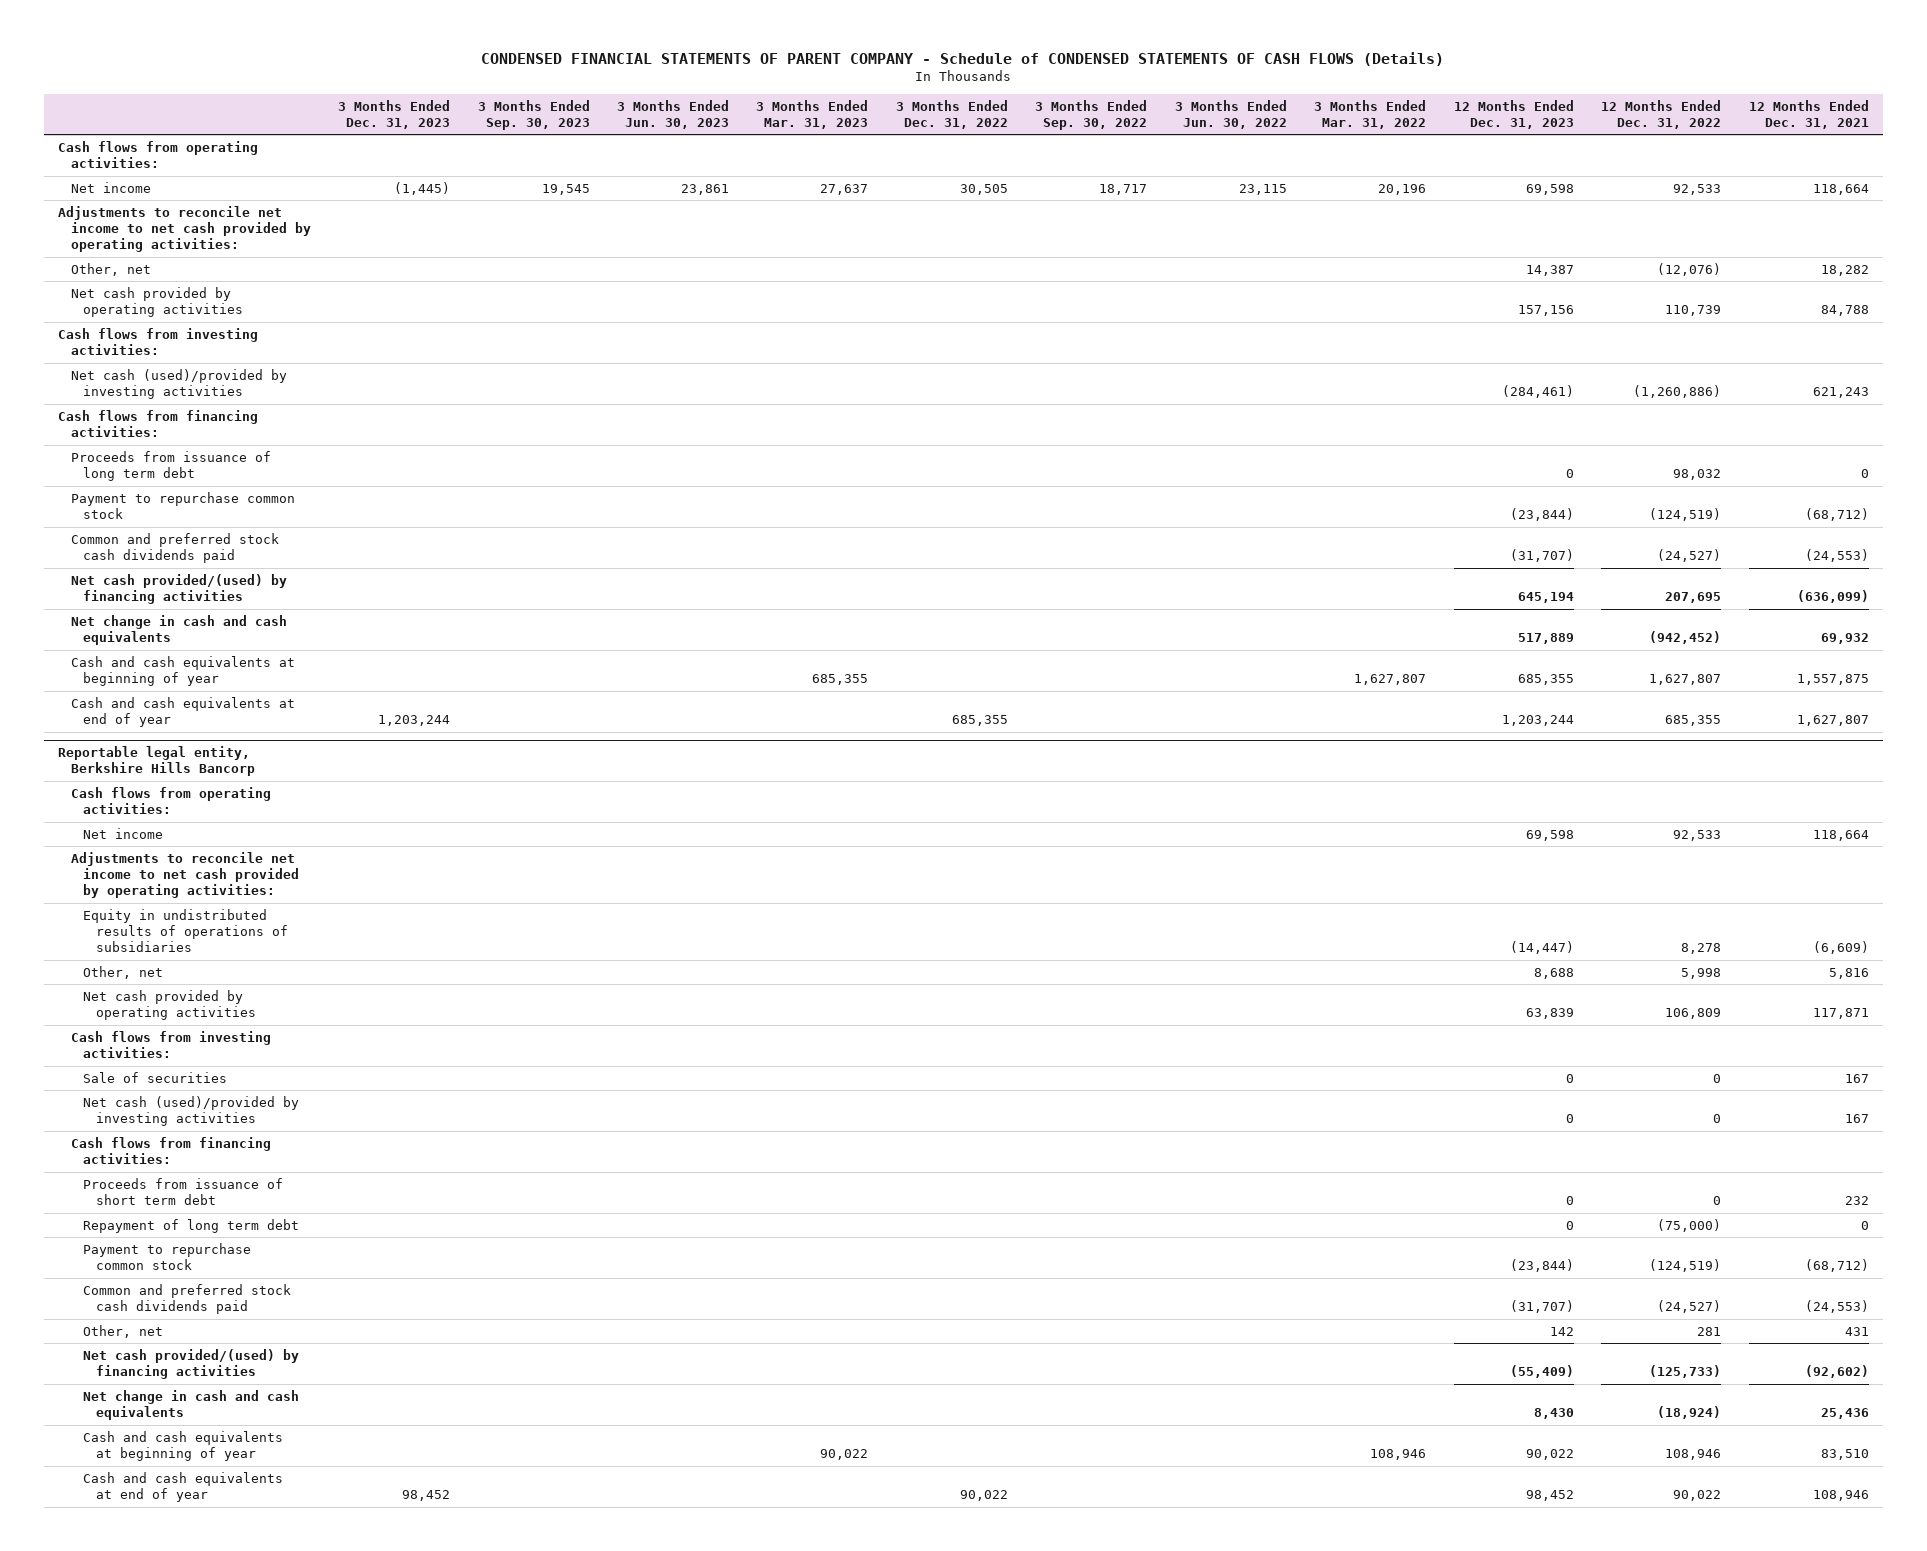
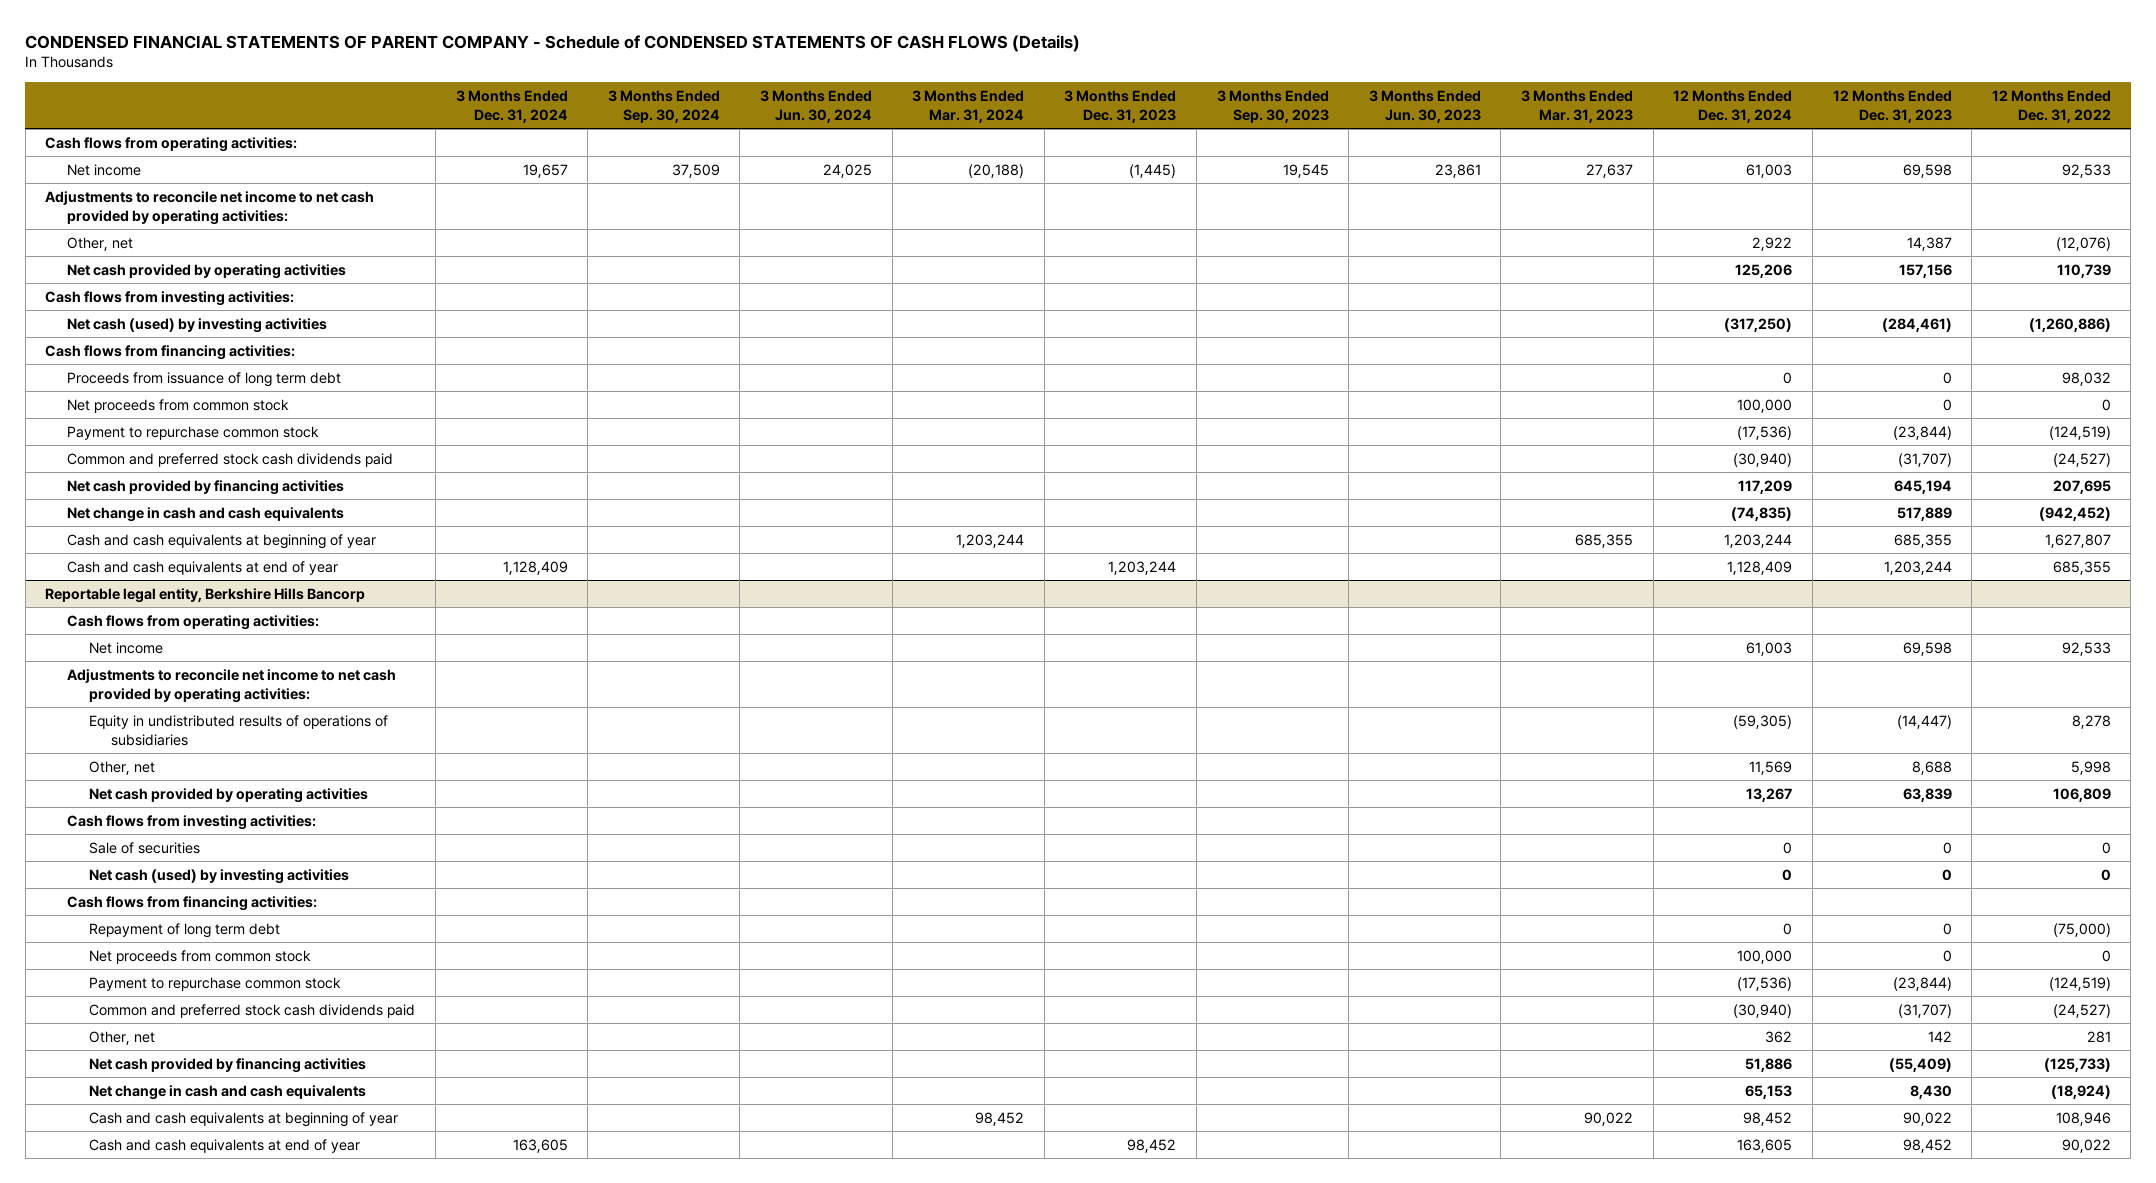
[895,99,1008,129] 3 Months Ended Dec. 31, 2022 -> none
[1035,99,1148,130] 3 Months Ended Sep. 30, 2022 -> none
[1174,99,1287,129] 3 Months Ended Jun. 30, 2022 -> none
[1314,99,1427,129] 3 Months Ended Mar. 31, 2022 -> none
[1748,99,1869,129] 12 Months Ended Dec. 31, 2021 -> none
none -> [455,89,568,123] 3 Months Ended Dec. 31, 2024
none -> [607,89,720,123] 3 Months Ended Sep. 30, 2024
none -> [759,89,872,123] 3 Months Ended Jun. 30, 2024
none -> [912,89,1025,123] 3 Months Ended Mar. 31, 2024
none -> [1673,89,1793,123] 12 Months Ended Dec. 31, 2024
[70,368,287,400] Net cash (used)/provided by investing activities -> [67,317,328,333] Net cash (used) by investing activities
none -> [67,398,290,413] Net proceeds from common stock
[70,573,287,605] Net cash provided/(used) by financing activities -> [67,479,345,495] Net cash provided by financing activities
[83,1095,300,1127] Net cash (used)/provided by investing activities -> [89,868,350,884] Net cash (used) by investing activities
[83,1177,284,1206] Proceeds from issuance of short term debt -> none
none -> [89,949,312,964] Net proceeds from common stock
[83,1348,300,1380] Net cash provided/(used) by financing activities -> [89,1057,367,1073] Net cash provided by financing activities

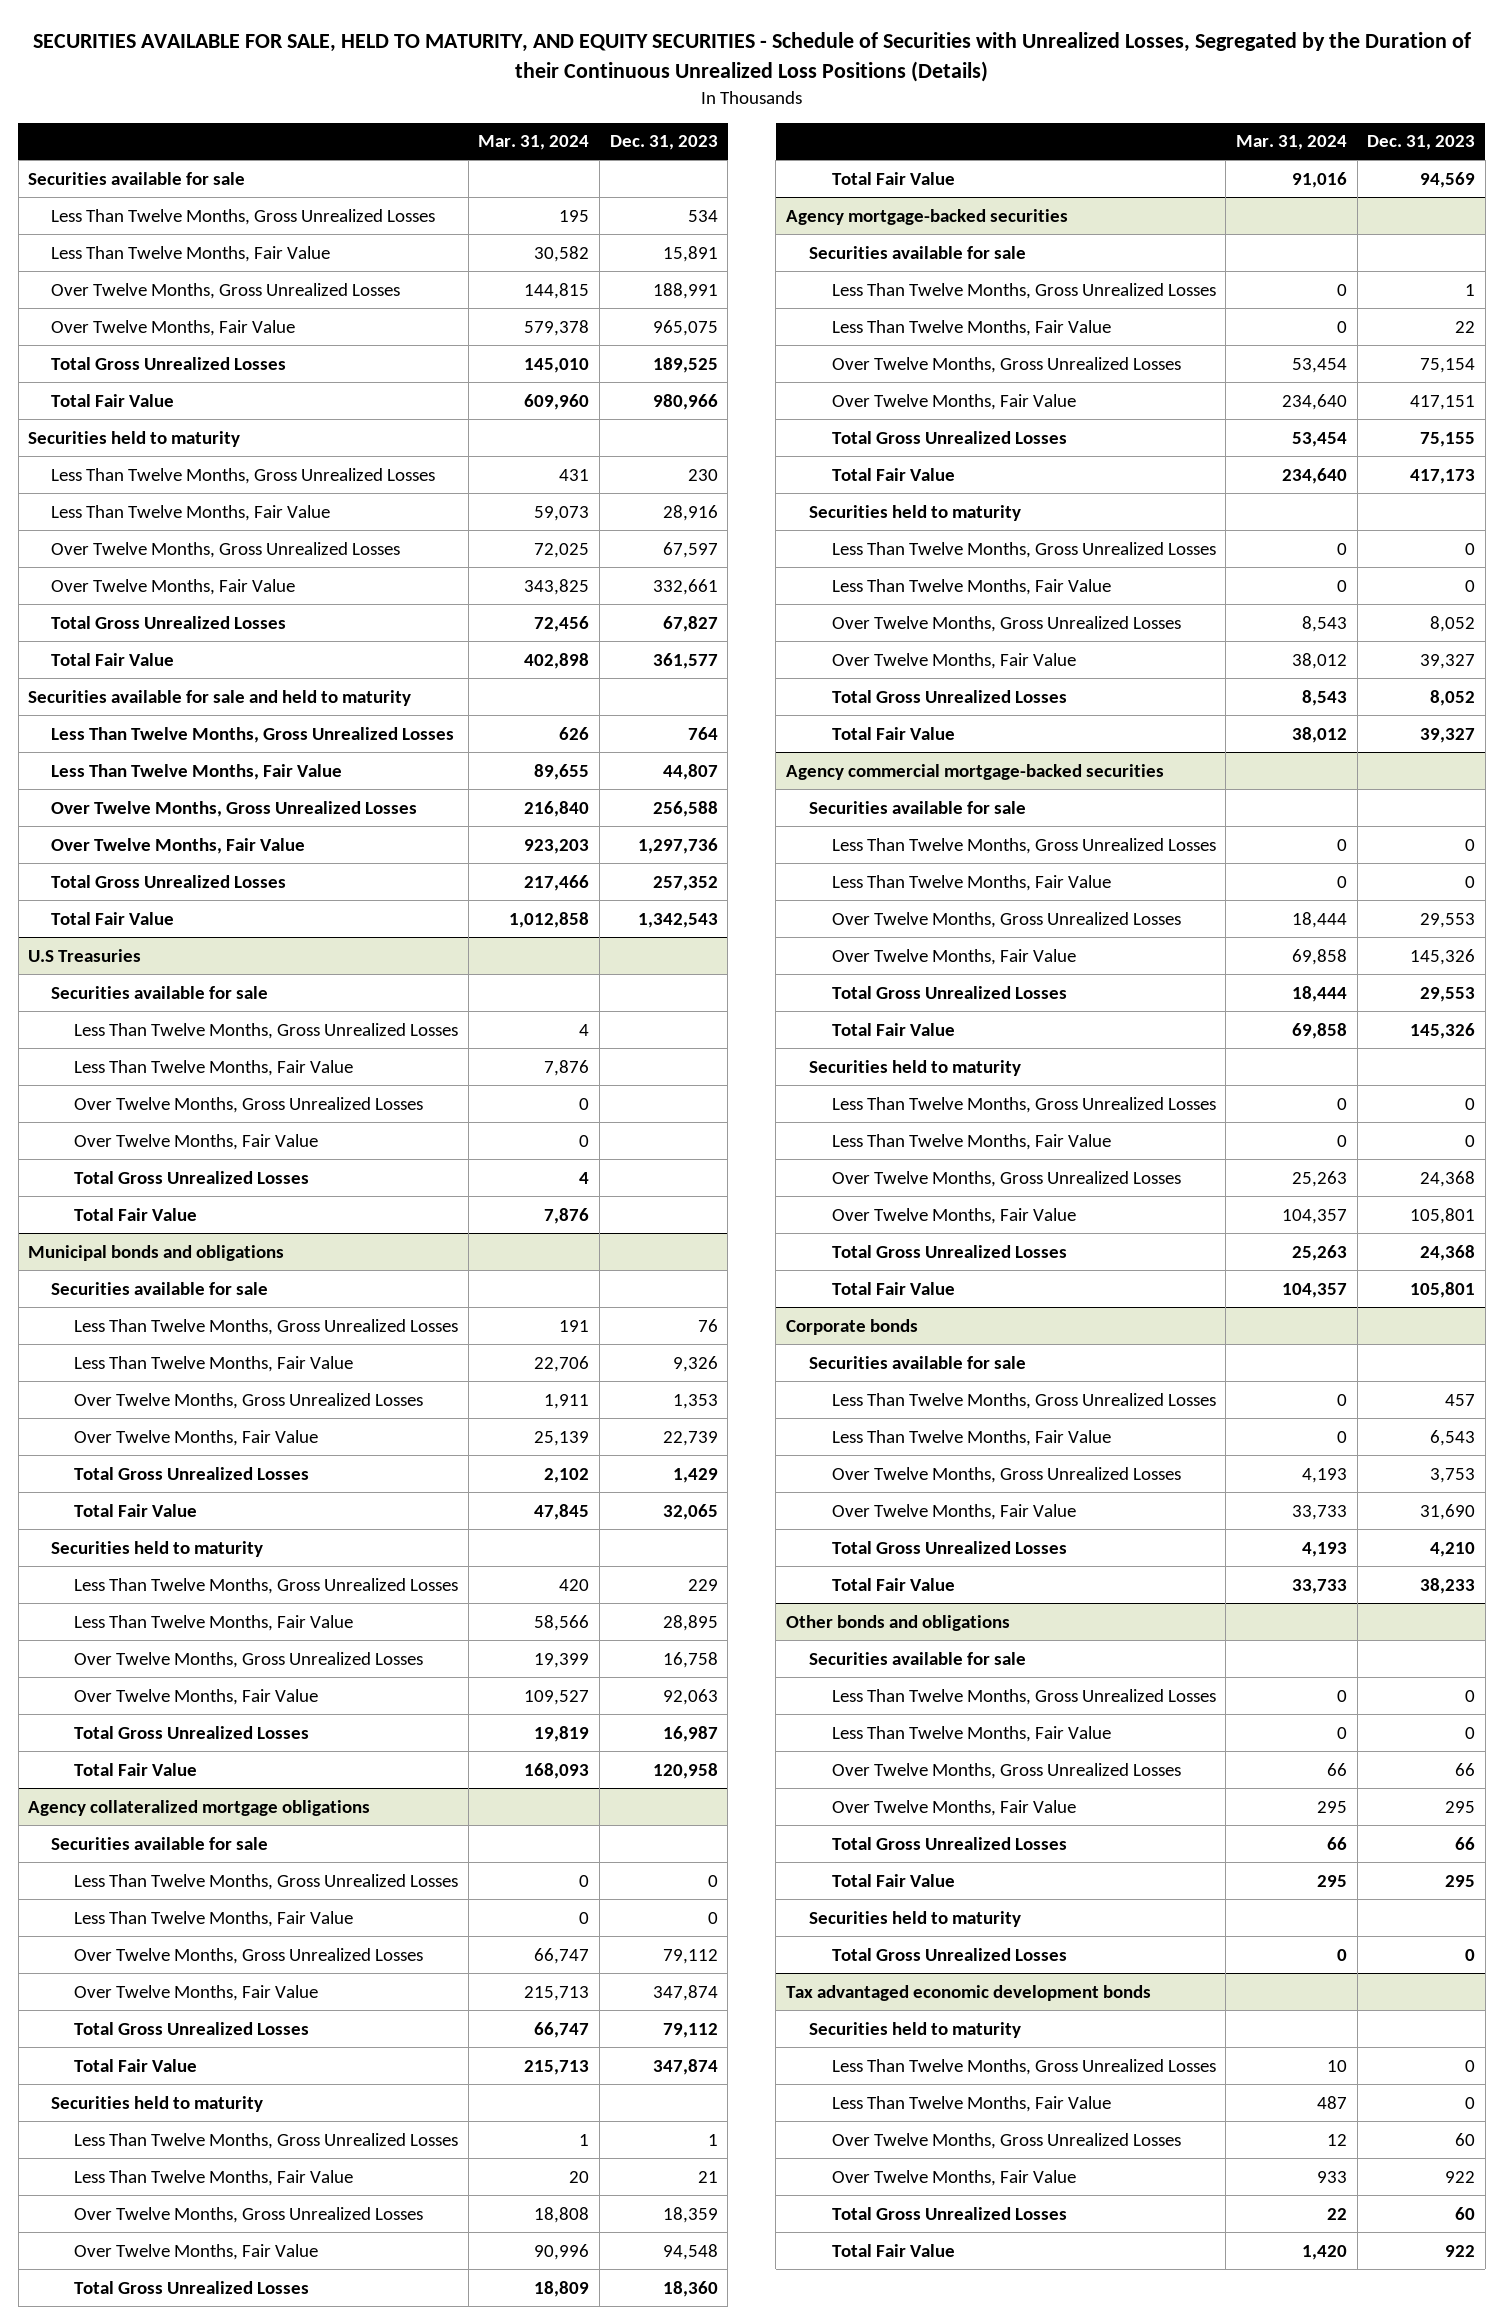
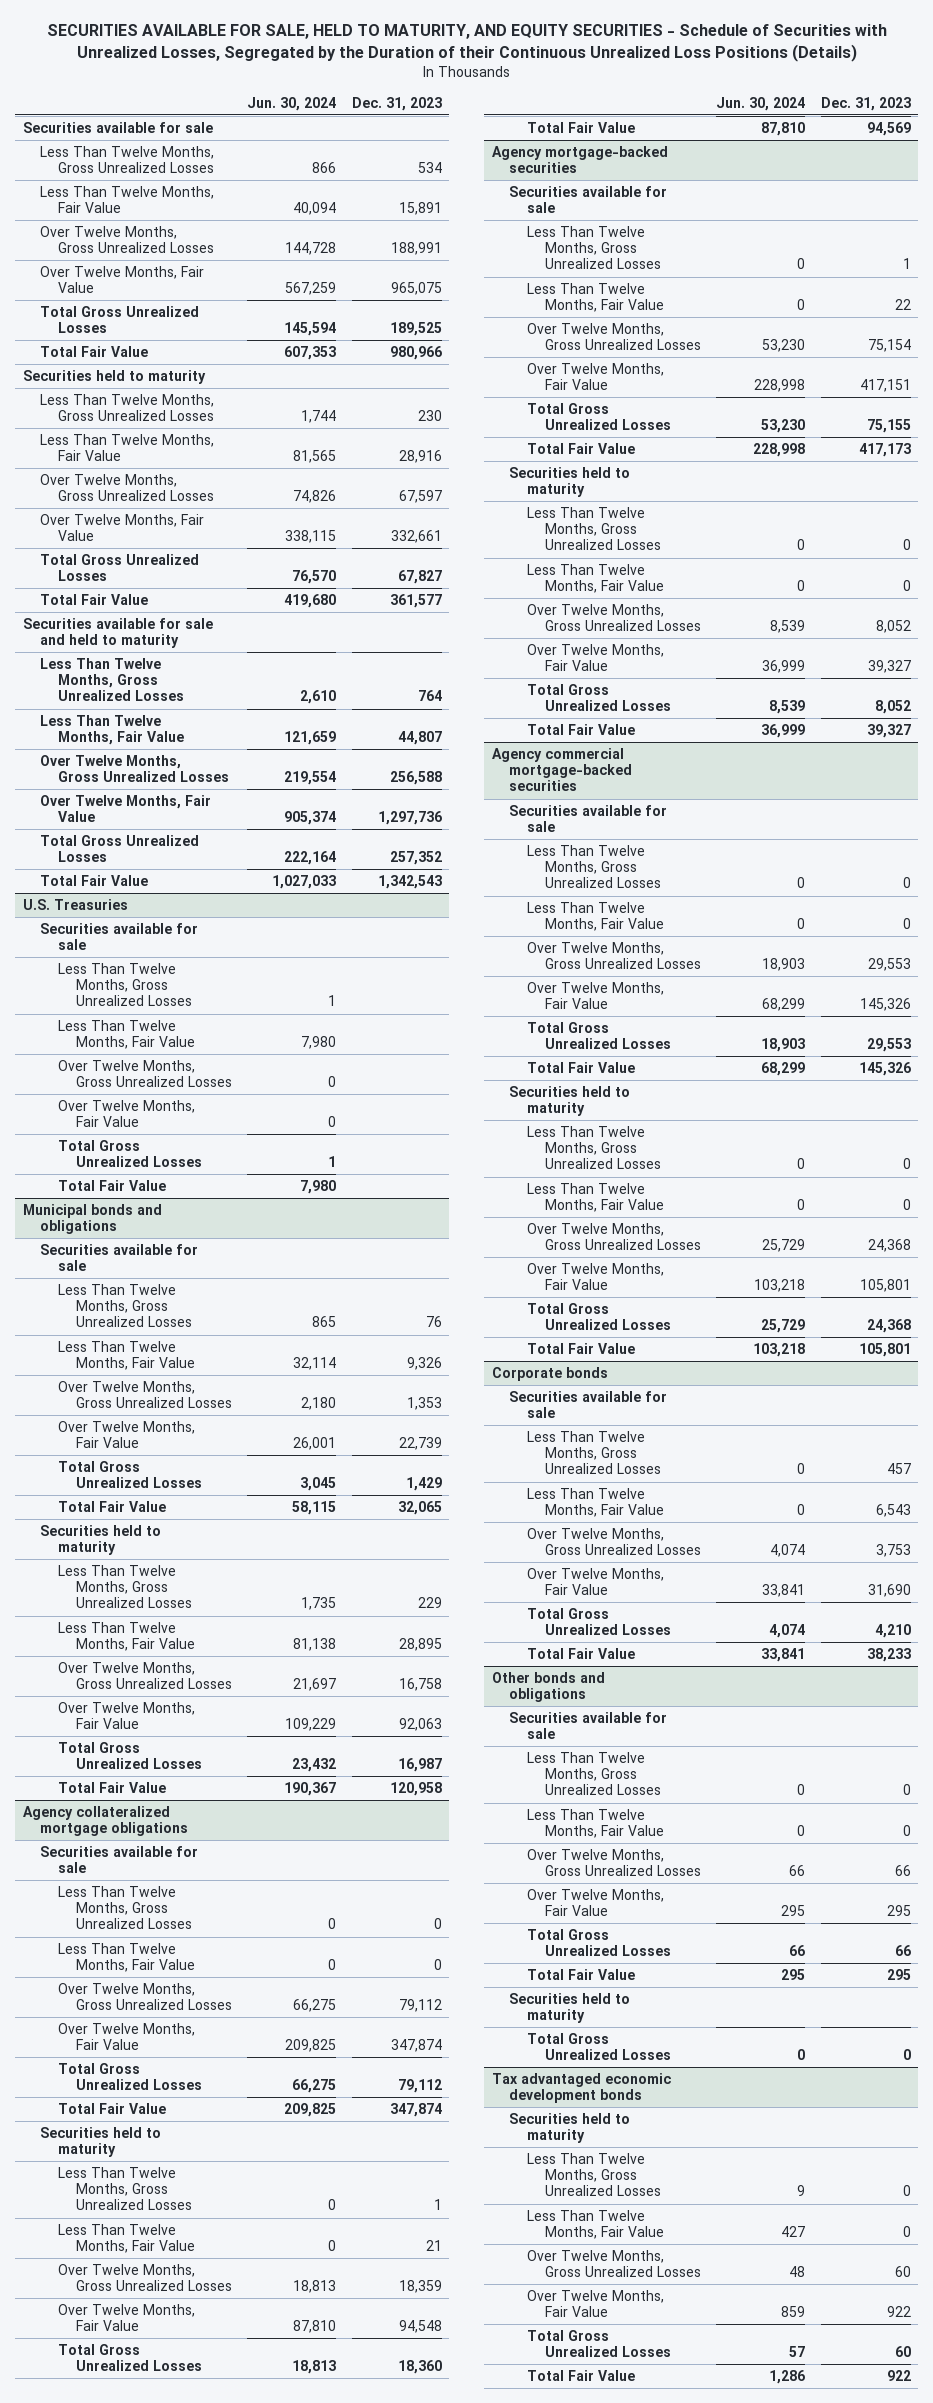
[478,135,590,151] Mar. 31, 2024 -> none
none -> [247,96,337,111] Jun. 30, 2024
[28,948,142,962] U.S Treasuries -> [22,899,128,911] U.S. Treasuries

